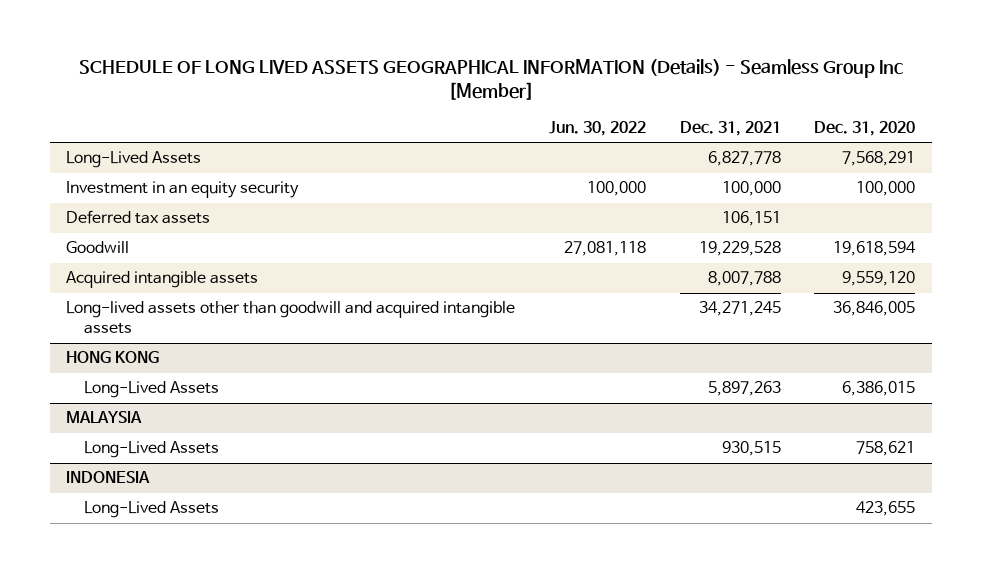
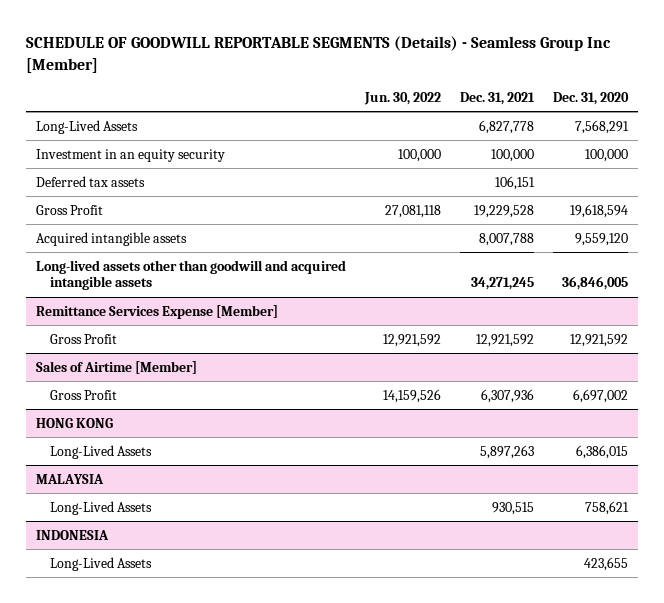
[78,59,903,101] SCHEDULE OF LONG LIVED ASSETS GEOGRAPHICAL INFORMATION (Details) - Seamless Group Inc [Member] -> [25,35,611,73] SCHEDULE OF GOODWILL REPORTABLE SEGMENTS (Details) - Seamless Group Inc [Member]
[66,241,130,254] Goodwill -> [35,204,103,215] Gross Profit
none -> [35,304,278,319] Remittance Services Expense [Member]
none -> [49,333,117,344] Gross Profit
none -> [35,360,197,374] Sales of Airtime [Member]
none -> [49,389,117,400] Gross Profit

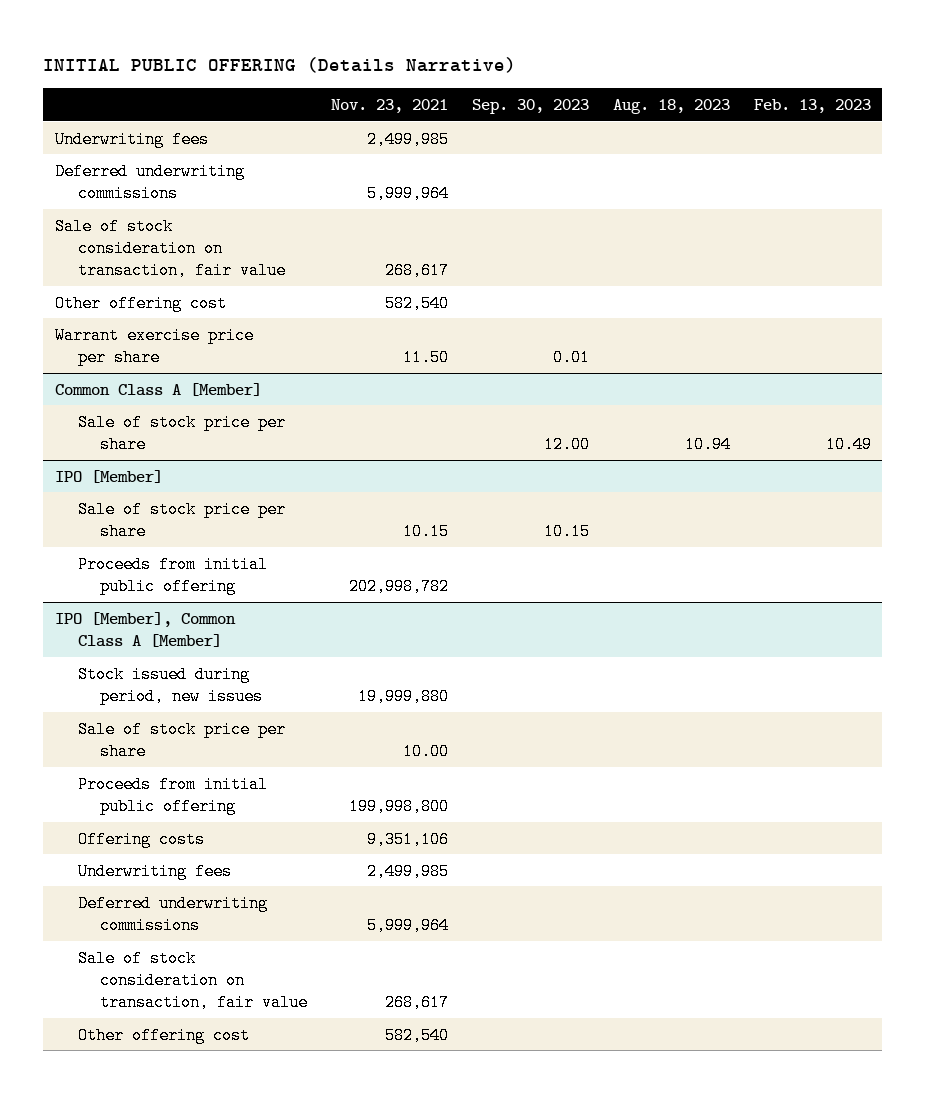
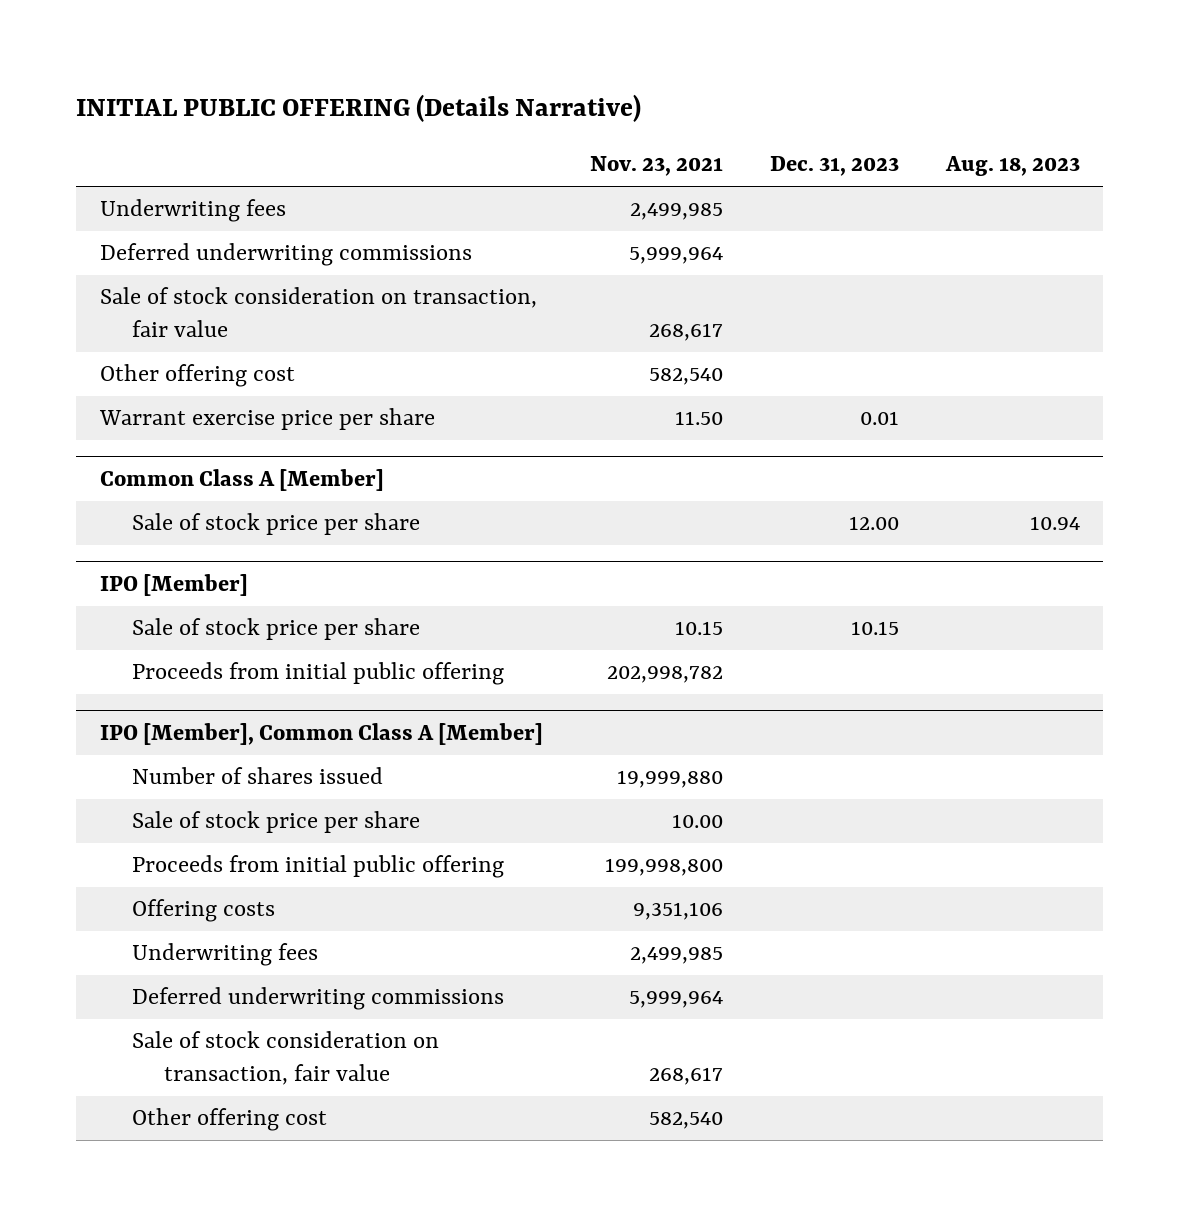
[471,98,589,114] Sep. 30, 2023 -> none
[753,98,871,113] Feb. 13, 2023 -> none
none -> [769,156,899,177] Dec. 31, 2023
[77,665,264,705] Stock issued during period, new issues -> [131,767,383,785] Number of shares issued

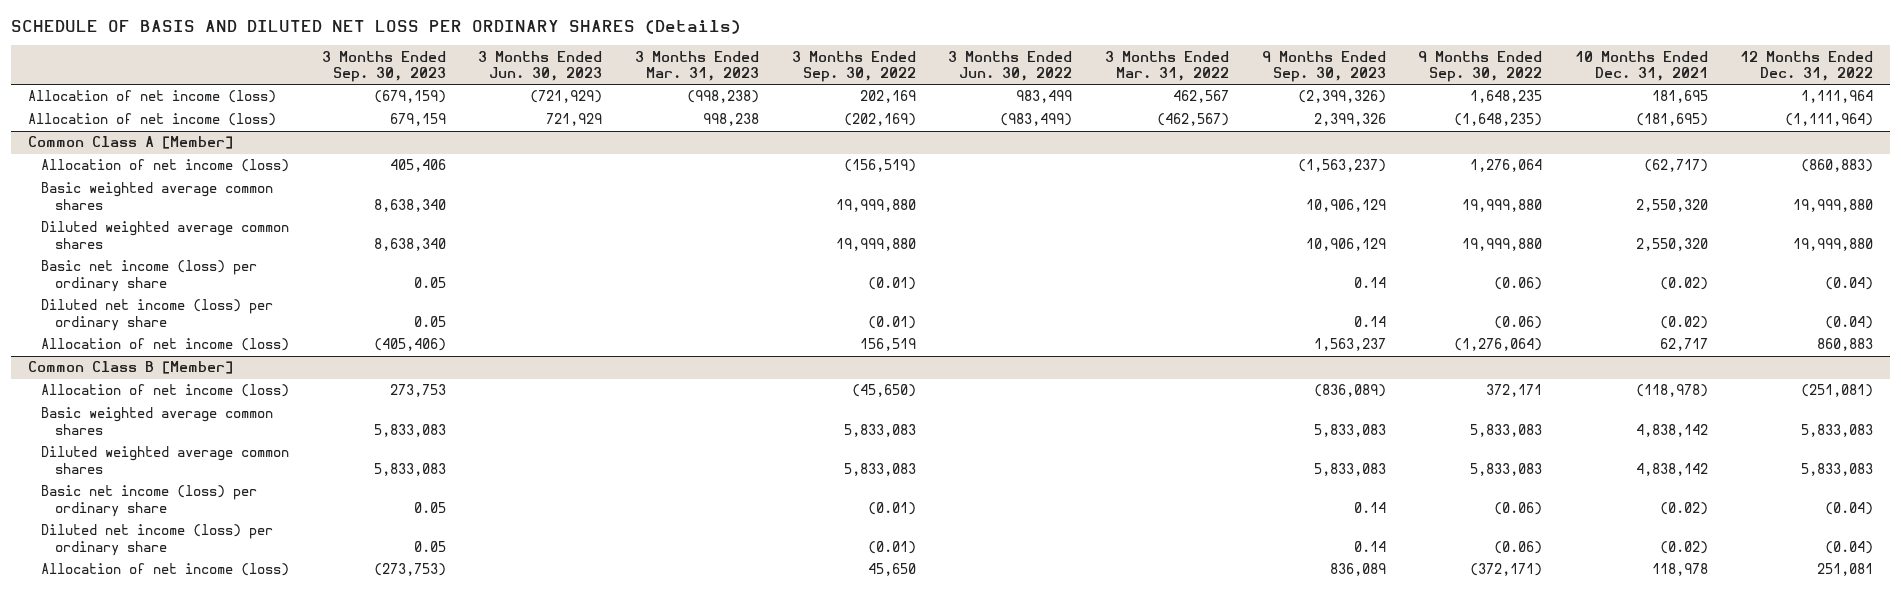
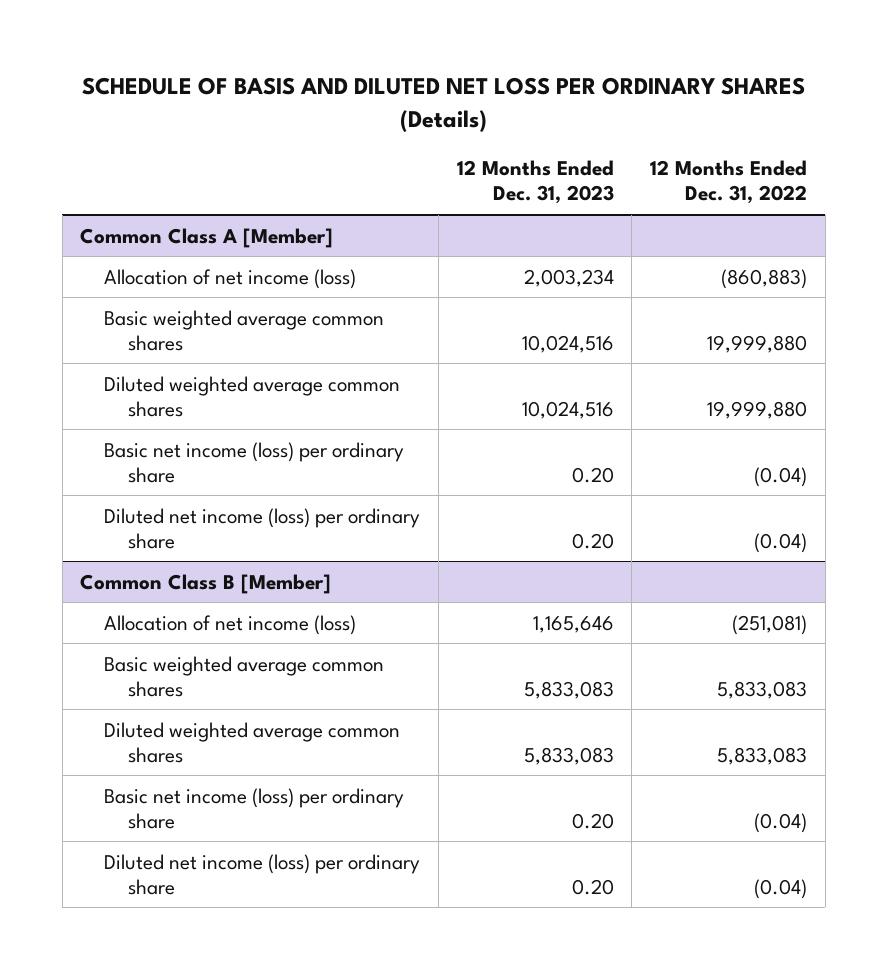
[321,50,446,83] 3 Months Ended Sep. 30, 2023 -> none
[478,50,603,82] 3 Months Ended Jun. 30, 2023 -> none
[635,50,760,82] 3 Months Ended Mar. 31, 2023 -> none
[791,50,916,83] 3 Months Ended Sep. 30, 2022 -> none
[948,50,1073,82] 3 Months Ended Jun. 30, 2022 -> none
[1104,50,1229,82] 3 Months Ended Mar. 31, 2022 -> none
[1261,50,1386,83] 9 Months Ended Sep. 30, 2023 -> none
[1418,50,1543,83] 9 Months Ended Sep. 30, 2022 -> none
[1574,50,1708,82] 10 Months Ended Dec. 31, 2021 -> none
none -> [456,160,614,205] 12 Months Ended Dec. 31, 2023
[27,90,276,104] Allocation of net income (loss) -> none
[27,113,276,127] Allocation of net income (loss) -> none
[41,338,290,352] Allocation of net income (loss) -> none
[41,563,290,577] Allocation of net income (loss) -> none

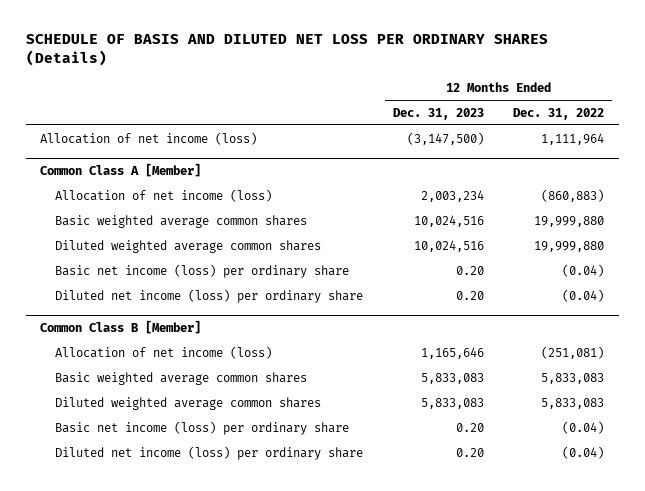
none -> [40,131,258,145] Allocation of net income (loss)

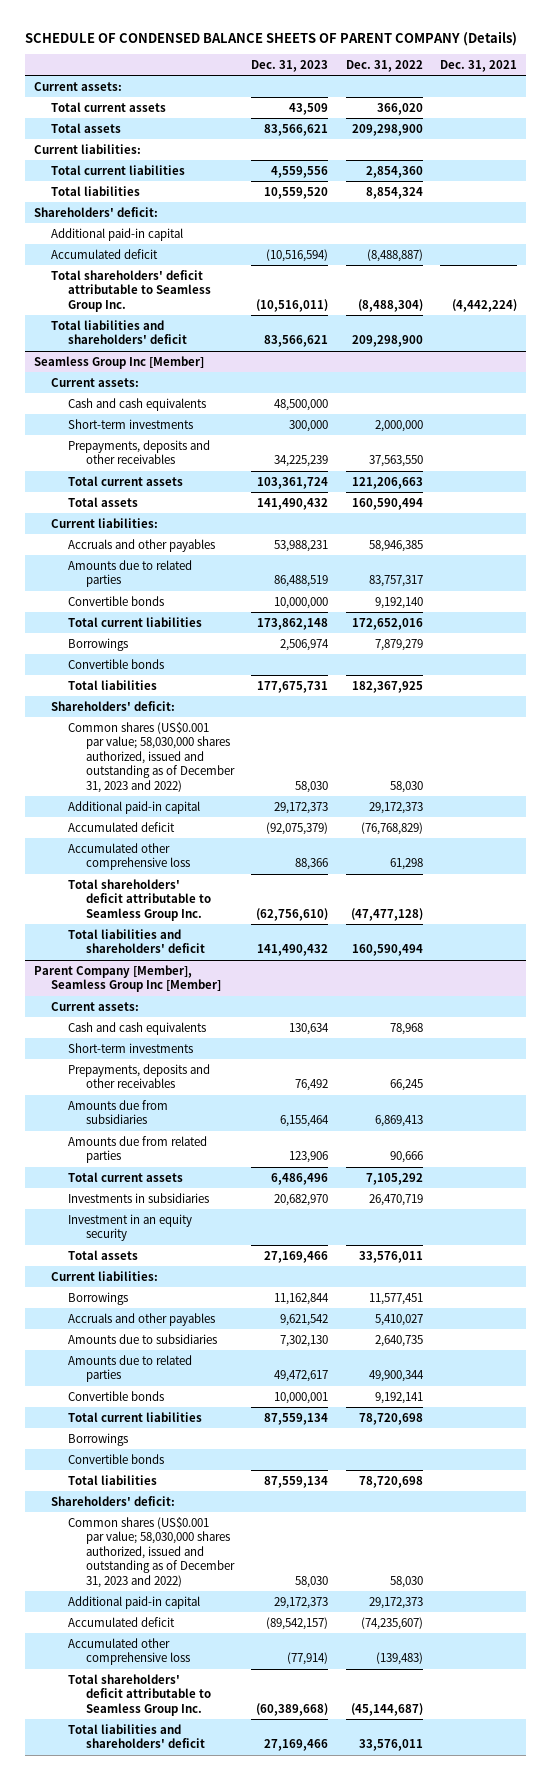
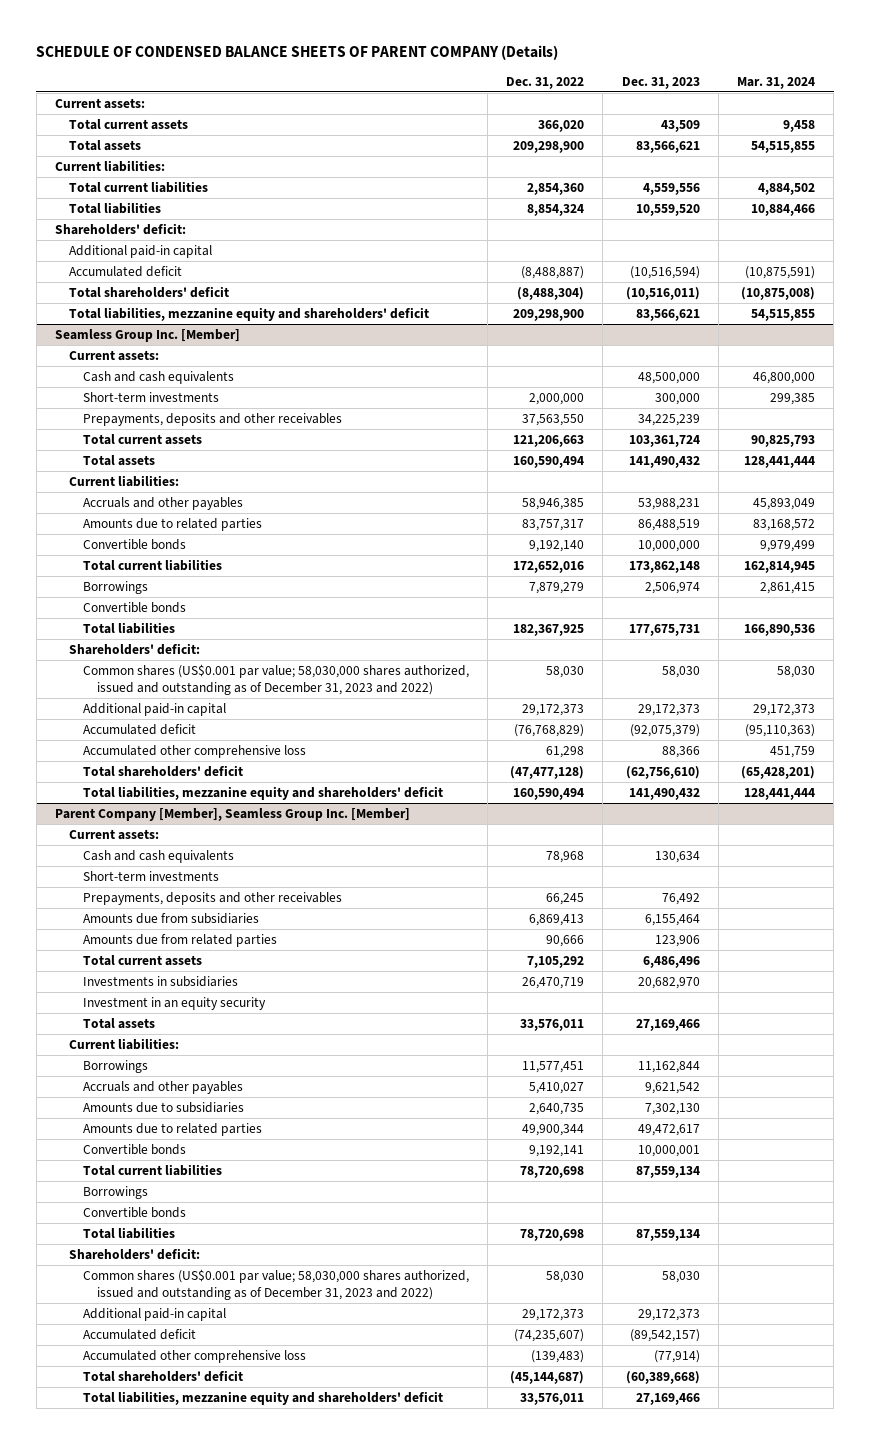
[440,59,518,72] Dec. 31, 2021 -> none
none -> [736,76,815,89] Mar. 31, 2024
[51,269,212,312] Total shareholders' deficit attributable to Seamless Group Inc. -> [68,286,229,299] Total shareholders' deficit
[51,319,188,345] Total liabilities and shareholders' deficit -> [68,307,429,322] Total liabilities, mezzanine equity and shareholders' deficit
[33,355,204,369] Seamless Group Inc [Member] -> [54,329,240,343] Seamless Group Inc. [Member]
[68,878,211,921] Total shareholders' deficit attributable to Seamless Group Inc. -> [83,765,244,778] Total shareholders' deficit
[68,928,205,954] Total liabilities and shareholders' deficit -> [83,786,444,801] Total liabilities, mezzanine equity and shareholders' deficit
[33,964,222,993] Parent Company [Member], Seamless Group Inc [Member] -> [54,808,410,822] Parent Company [Member], Seamless Group Inc. [Member]
[68,1673,211,1716] Total shareholders' deficit attributable to Seamless Group Inc. -> [83,1370,244,1383] Total shareholders' deficit
[68,1723,205,1749] Total liabilities and shareholders' deficit -> [83,1391,444,1406] Total liabilities, mezzanine equity and shareholders' deficit

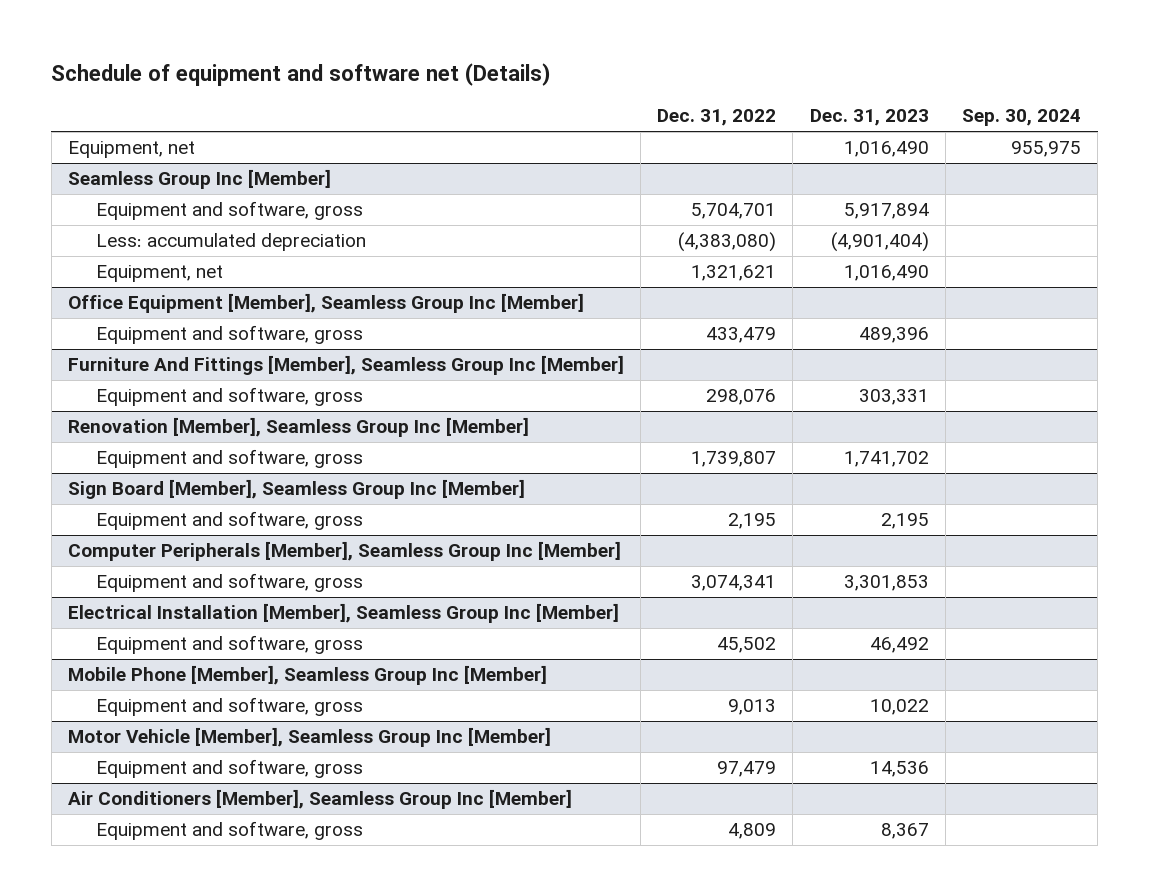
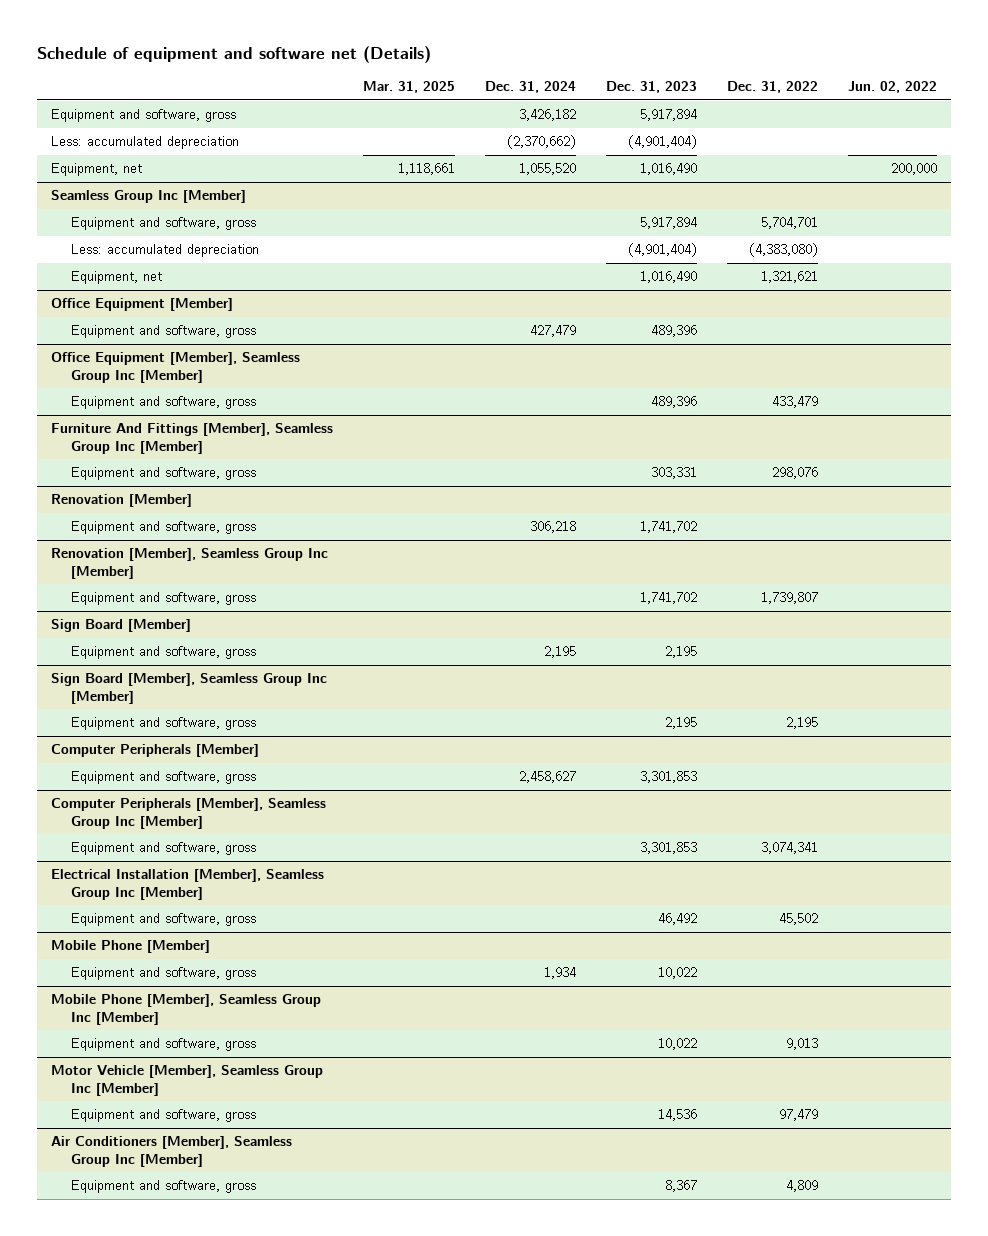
[961,109,1081,127] Sep. 30, 2024 -> none
none -> [363,81,456,94] Mar. 31, 2025
none -> [485,81,577,94] Dec. 31, 2024
none -> [847,81,937,94] Jun. 02, 2022
none -> [51,109,237,123] Equipment and software, gross
none -> [51,136,240,150] Less: accumulated depreciation
none -> [51,298,234,312] Office Equipment [Member]
none -> [71,325,257,339] Equipment and software, gross
none -> [51,494,193,508] Renovation [Member]
none -> [71,521,257,535] Equipment and software, gross
none -> [51,619,192,633] Sign Board [Member]
none -> [71,646,257,660] Equipment and software, gross
none -> [51,744,260,758] Computer Peripherals [Member]
none -> [71,771,257,785] Equipment and software, gross
none -> [51,940,211,954] Mobile Phone [Member]
none -> [71,967,257,981] Equipment and software, gross

